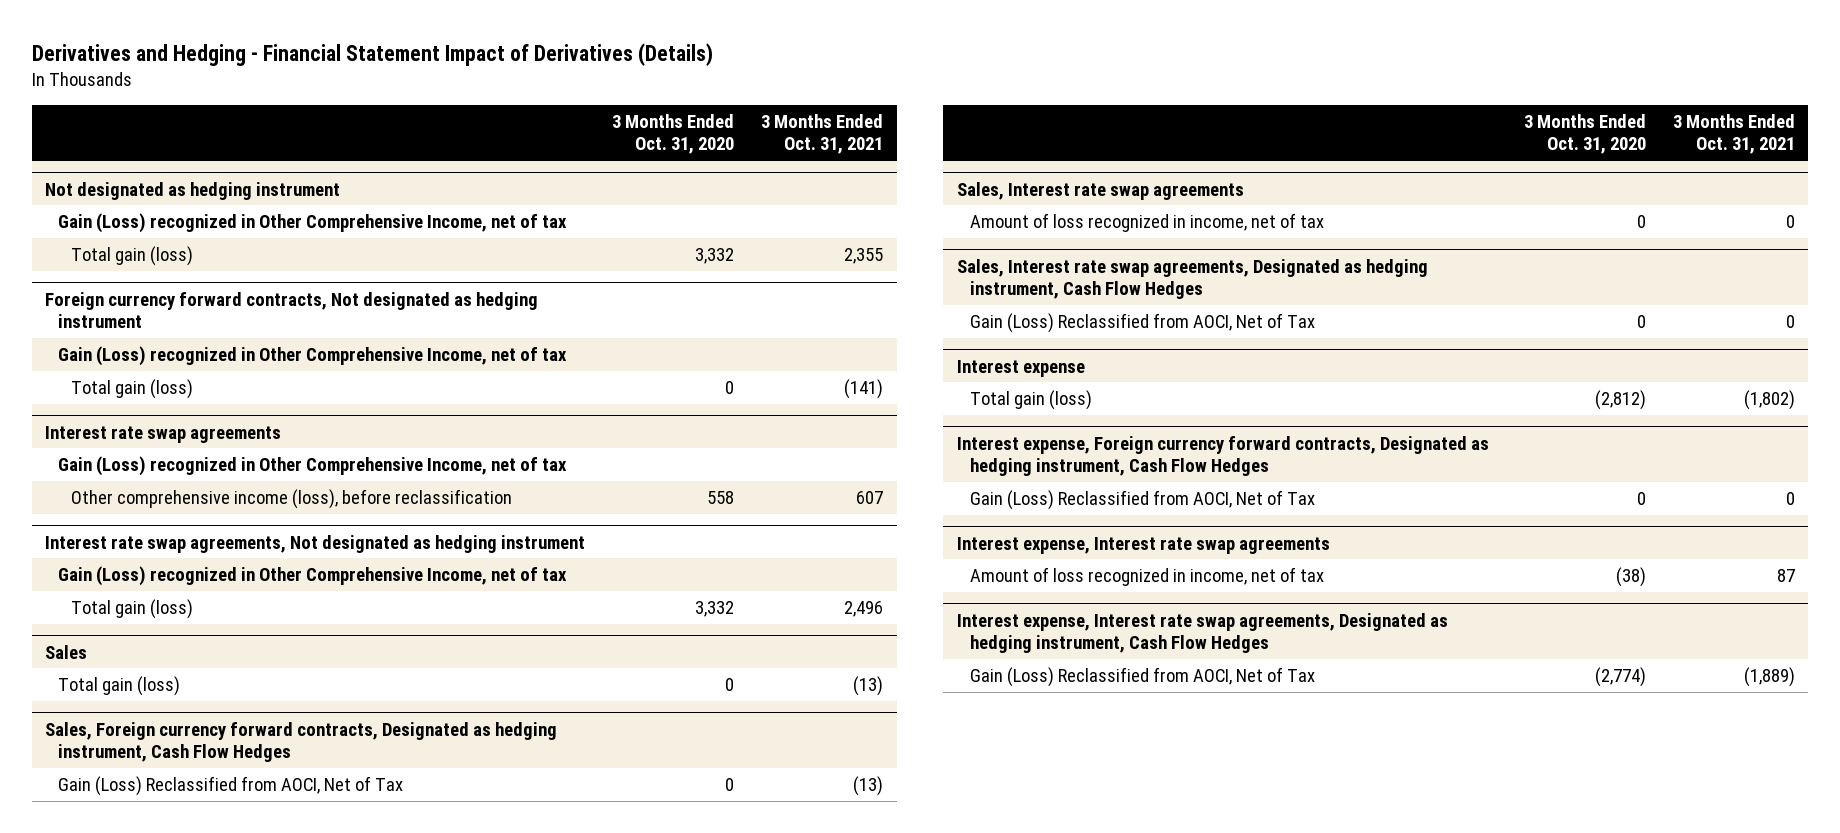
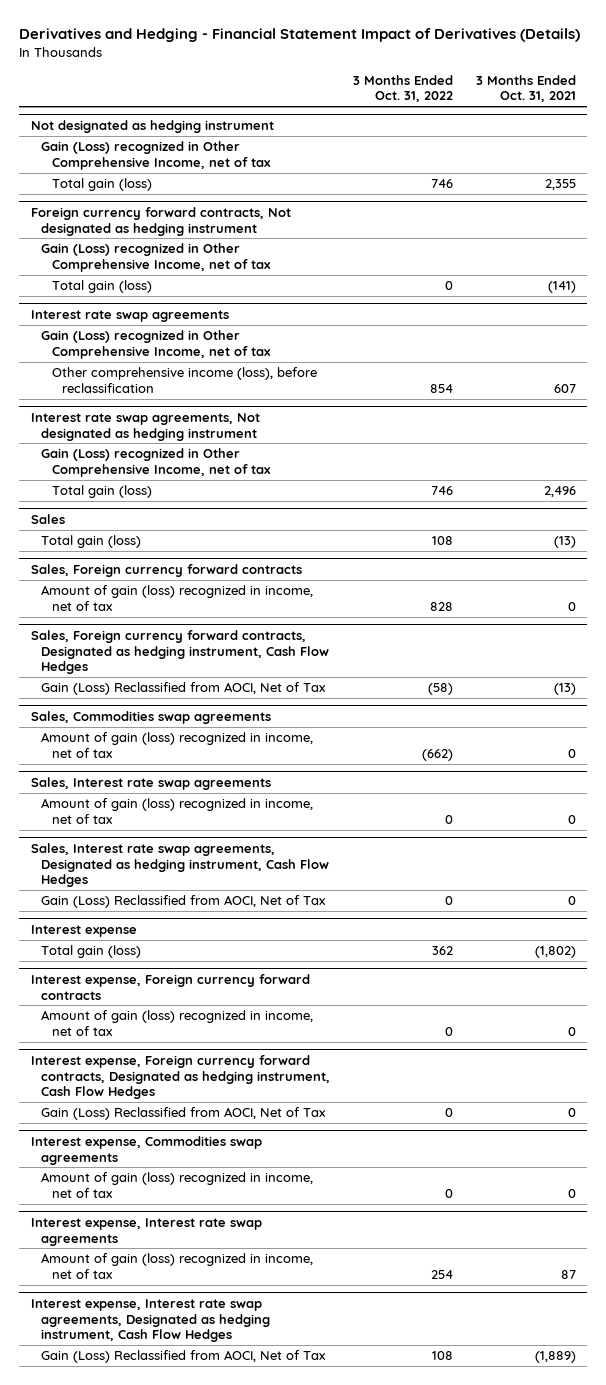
[612,113,735,155] 3 Months Ended Oct. 31, 2020 -> none
none -> [352,74,453,103] 3 Months Ended Oct. 31, 2022
none -> [30,563,302,577] Sales, Foreign currency forward contracts
none -> [41,585,314,611] Amount of gain (loss) recognized in income, net of tax
none -> [30,710,271,724] Sales, Commodities swap agreements
none -> [41,732,314,758] Amount of gain (loss) recognized in income, net of tax
[970,213,1325,233] Amount of loss recognized in income, net of tax -> [41,798,314,824] Amount of gain (loss) recognized in income, net of tax
none -> [30,973,310,1000] Interest expense, Foreign currency forward contracts
none -> [41,1010,314,1036] Amount of gain (loss) recognized in income, net of tax
none -> [30,1135,262,1165] Interest expense, Commodities swap agreements
none -> [41,1172,314,1198] Amount of gain (loss) recognized in income, net of tax
[970,567,1325,587] Amount of loss recognized in income, net of tax -> [41,1253,314,1279] Amount of gain (loss) recognized in income, net of tax

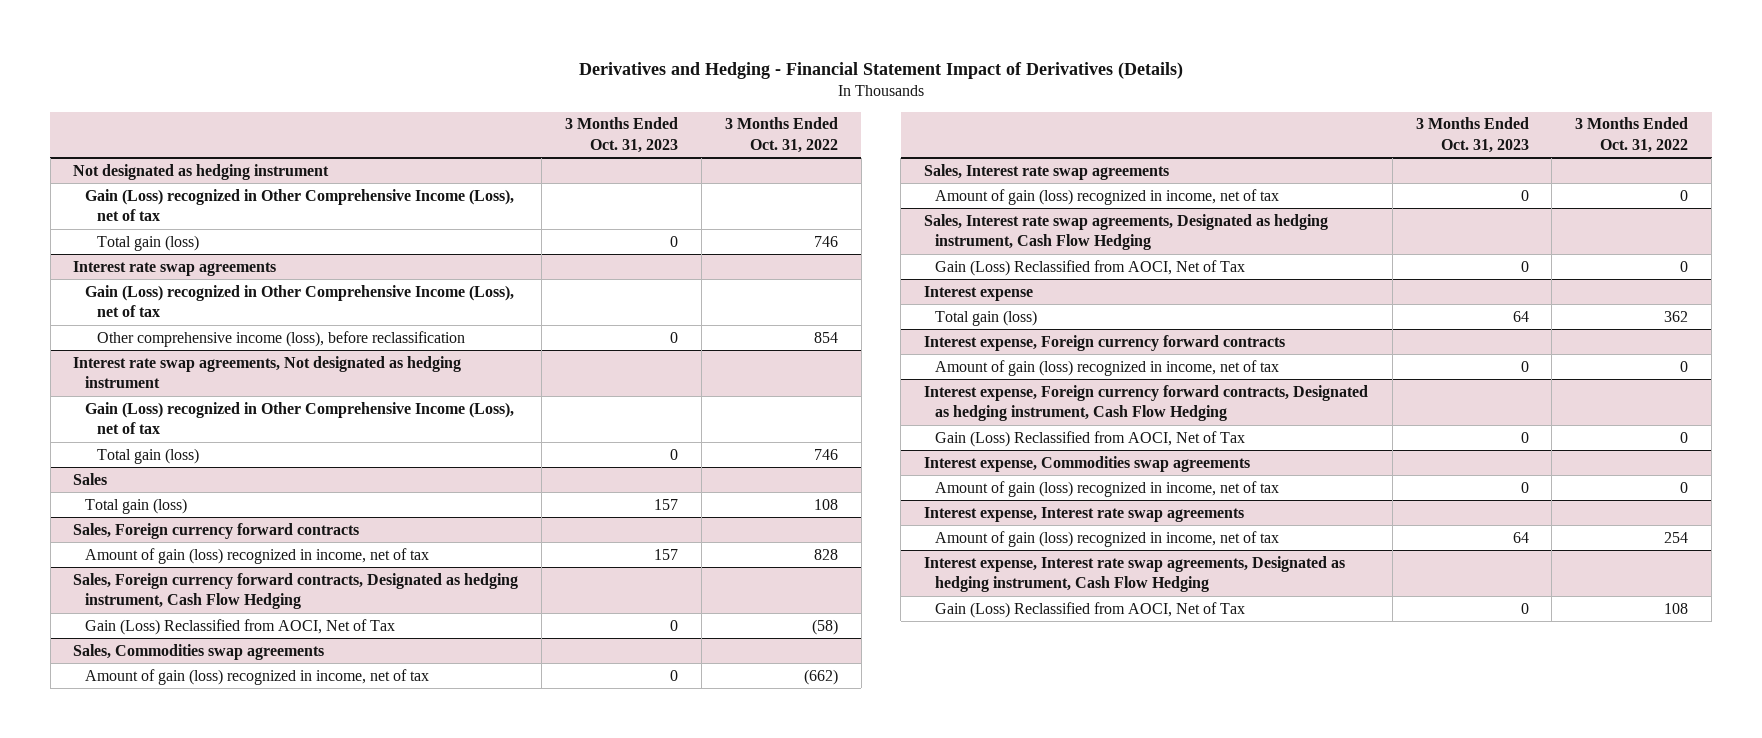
[475,74,576,103] 3 Months Ended Oct. 31, 2021 -> none
none -> [565,117,679,153] 3 Months Ended Oct. 31, 2023
[41,141,271,170] Gain (Loss) recognized in Other Comprehensive Income, net of tax -> [85,188,515,222] Gain (Loss) recognized in Other Comprehensive Income (Loss), net of tax
[30,206,291,236] Foreign currency forward contracts, Not designated as hedging instrument -> none
[41,243,271,272] Gain (Loss) recognized in Other Comprehensive Income, net of tax -> none
[51,280,152,294] Total gain (loss) -> none
[41,330,271,359] Gain (Loss) recognized in Other Comprehensive Income, net of tax -> [85,284,515,318] Gain (Loss) recognized in Other Comprehensive Income (Loss), net of tax
[41,448,271,477] Gain (Loss) recognized in Other Comprehensive Income, net of tax -> [85,401,515,435] Gain (Loss) recognized in Other Comprehensive Income (Loss), net of tax
[30,629,330,675] Sales, Foreign currency forward contracts, Designated as hedging instrument, Cash Flow Hedges -> [73,572,519,610] Sales, Foreign currency forward contracts, Designated as hedging instrument, Cash Flow Hedging
[30,842,330,888] Sales, Interest rate swap agreements, Designated as hedging instrument, Cash Flow Hedges -> [923,213,1328,251] Sales, Interest rate swap agreements, Designated as hedging instrument, Cash Flow Hedging
[30,1054,331,1100] Interest expense, Foreign currency forward contracts, Designated as hedging instrument, Cash Flow Hedges -> [923,384,1368,422] Interest expense, Foreign currency forward contracts, Designated as hedging instrument, Cash Flow Hedging
[30,1298,271,1343] Interest expense, Interest rate swap agreements, Designated as hedging instrument, Cash Flow Hedges -> [923,555,1345,593] Interest expense, Interest rate swap agreements, Designated as hedging instrument, Cash Flow Hedging

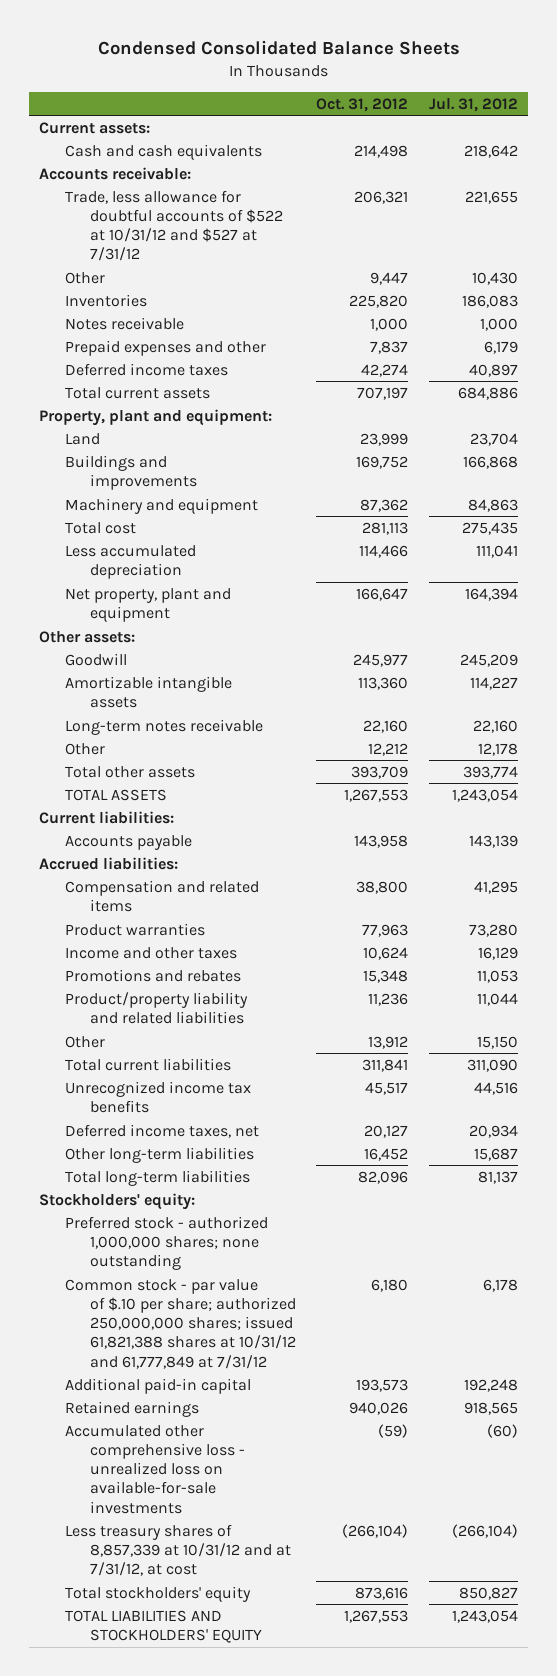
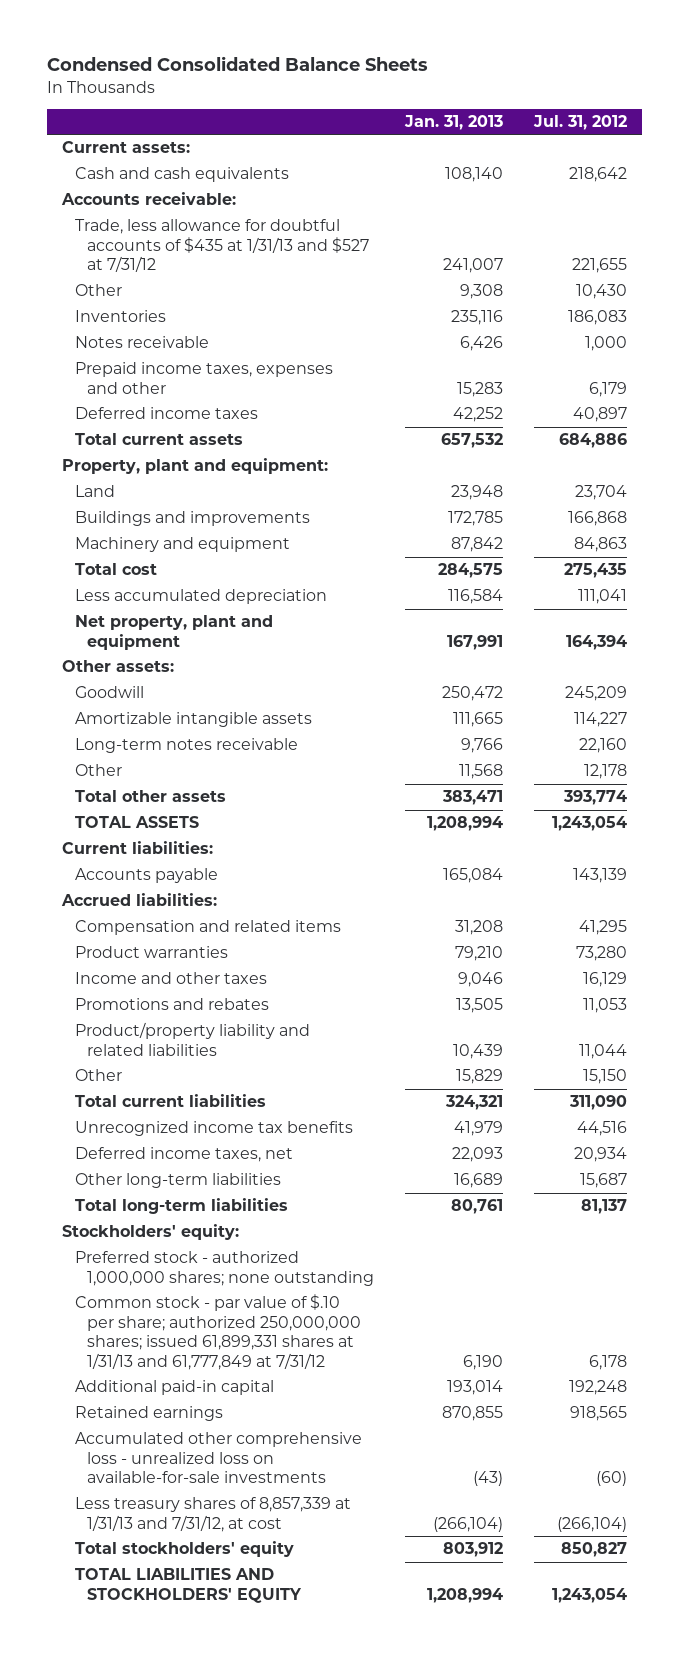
[316,97,409,112] Oct. 31, 2012 -> none
none -> [404,115,504,131] Jan. 31, 2013
[64,189,284,262] Trade, less allowance for doubtful accounts of $522 at 10/31/12 and $527 at 7/31/12 -> [74,219,370,273] Trade, less allowance for doubtful accounts of $435 at 1/31/13 and $527 at 7/31/12
[64,339,266,356] Prepaid expenses and other -> [74,362,333,394] Prepaid income taxes, expenses and other
[64,1278,297,1369] Common stock - par value of $.10 per share; authorized 250,000,000 shares; issued 61,821,388 shares at 10/31/12 and 61,777,849 at 7/31/12 -> [74,1294,362,1370] Common stock - par value of $.10 per share; authorized 250,000,000 shares; issued 61,899,331 shares at 1/31/13 and 61,777,849 at 7/31/12
[64,1523,292,1577] Less treasury shares of 8,857,339 at 10/31/12 and at 7/31/12, at cost -> [74,1497,351,1532] Less treasury shares of 8,857,339 at 1/31/13 and 7/31/12, at cost

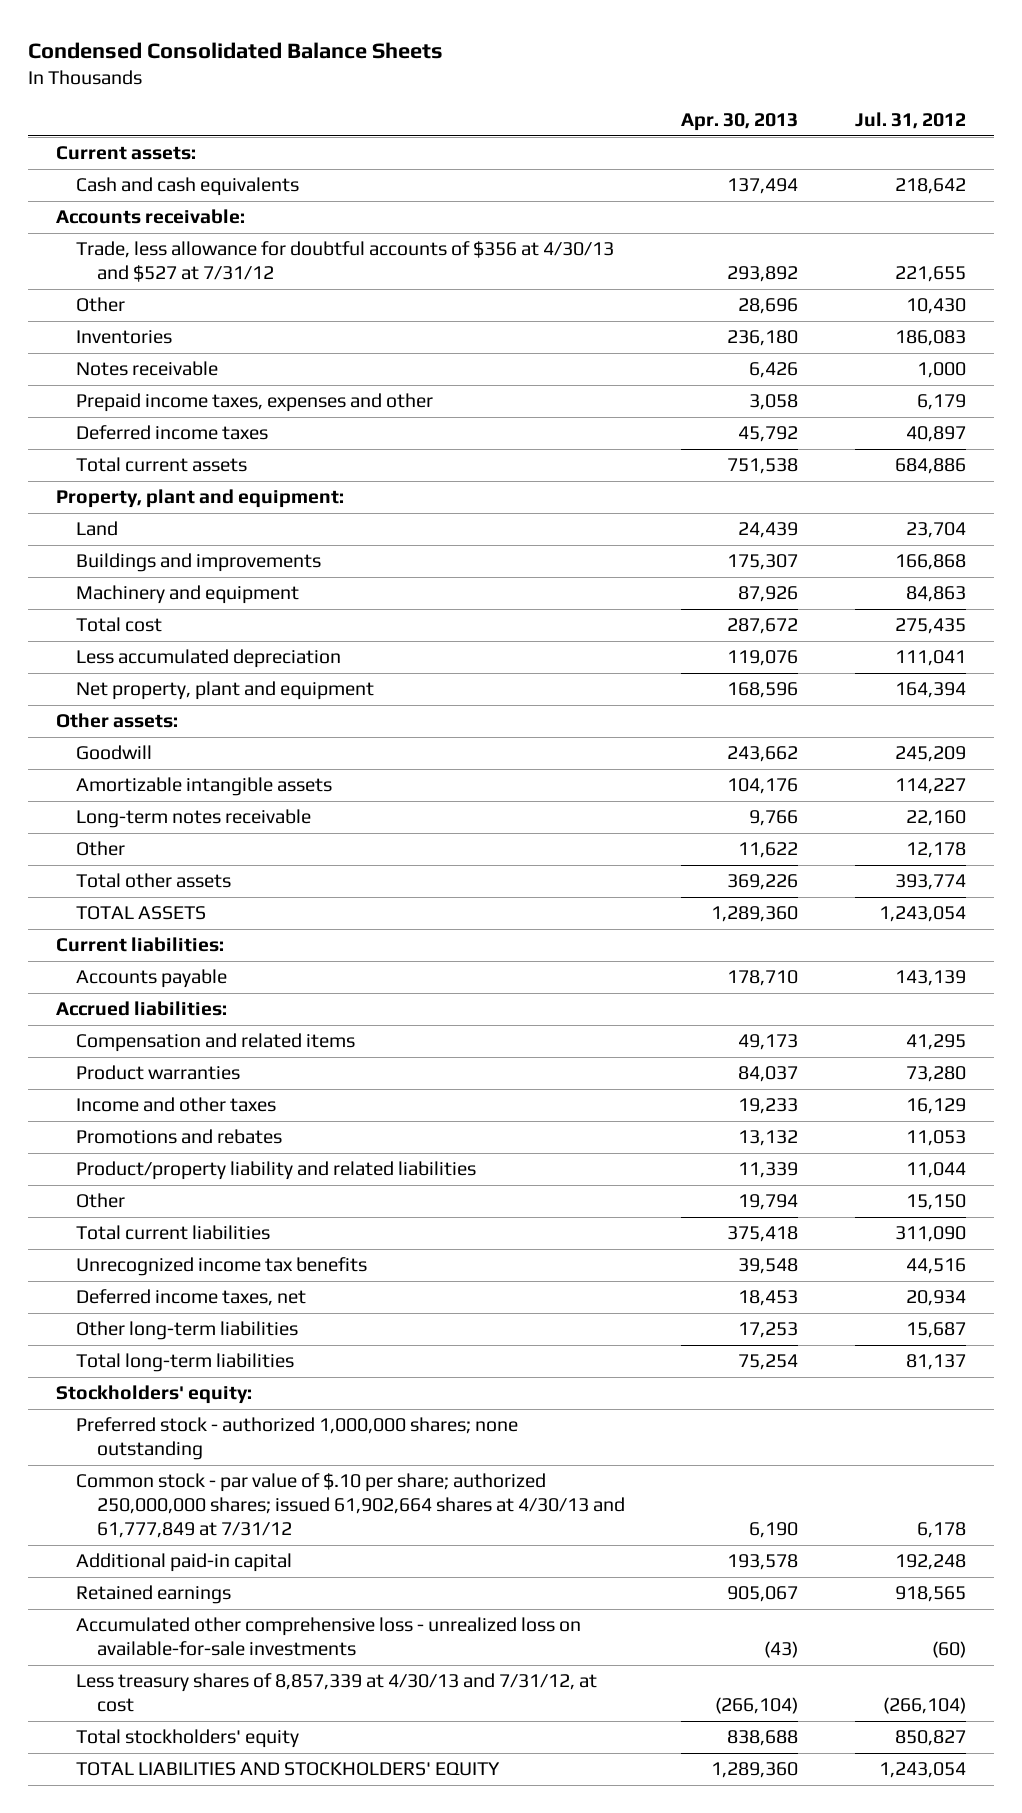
[404,115,504,131] Jan. 31, 2013 -> none
none -> [681,112,799,131] Apr. 30, 2013
[74,219,370,273] Trade, less allowance for doubtful accounts of $435 at 1/31/13 and $527 at 7/31/12 -> [76,241,615,283] Trade, less allowance for doubtful accounts of $356 at 4/30/13 and $527 at 7/31/12
[74,1294,362,1370] Common stock - par value of $.10 per share; authorized 250,000,000 shares; issued 61,899,331 shares at 1/31/13 and 61,777,849 at 7/31/12 -> [76,1473,625,1538] Common stock - par value of $.10 per share; authorized 250,000,000 shares; issued 61,902,664 shares at 4/30/13 and 61,777,849 at 7/31/12
[74,1497,351,1532] Less treasury shares of 8,857,339 at 1/31/13 and 7/31/12, at cost -> [76,1673,598,1713] Less treasury shares of 8,857,339 at 4/30/13 and 7/31/12, at cost

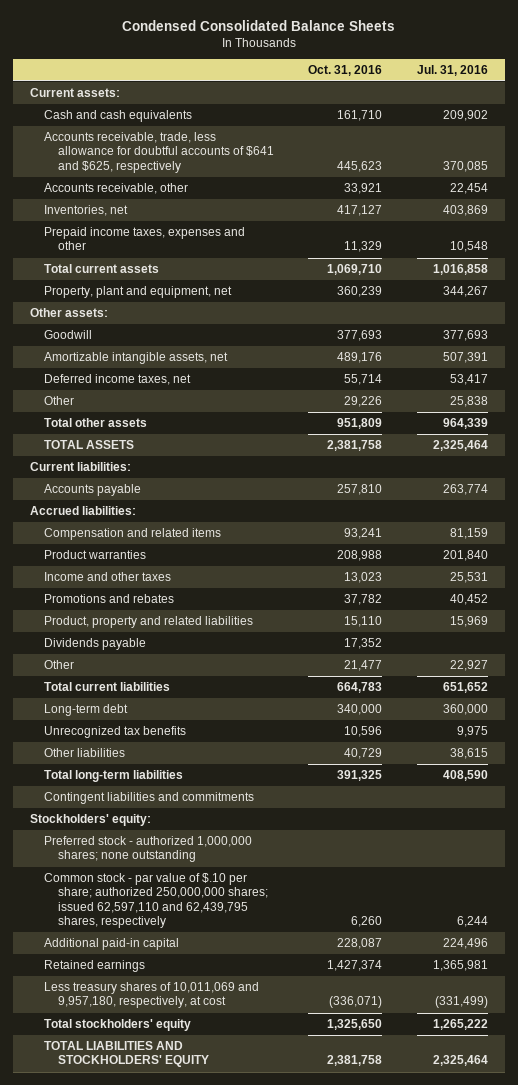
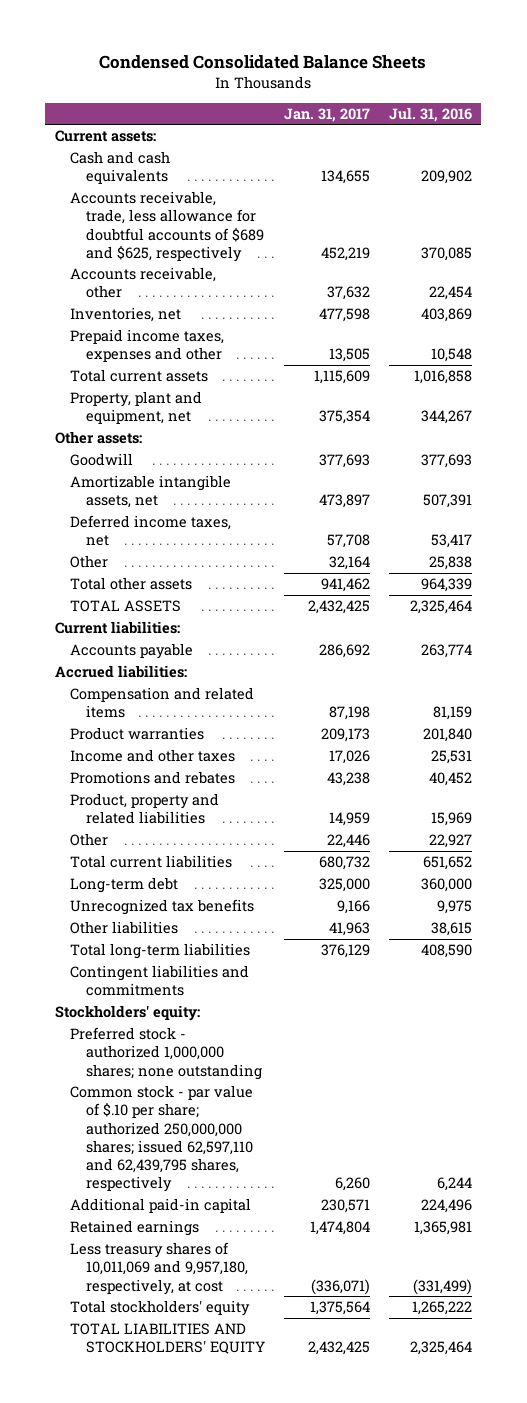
[308,64,383,76] Oct. 31, 2016 -> none
none -> [283,107,370,122] Jan. 31, 2017
[43,132,274,173] Accounts receivable, trade, less allowance for doubtful accounts of $641 and $625, respectively -> [70,191,264,262] Accounts receivable, trade, less allowance for doubtful accounts of $689 and $625, respectively
[43,638,146,651] Dividends payable -> none

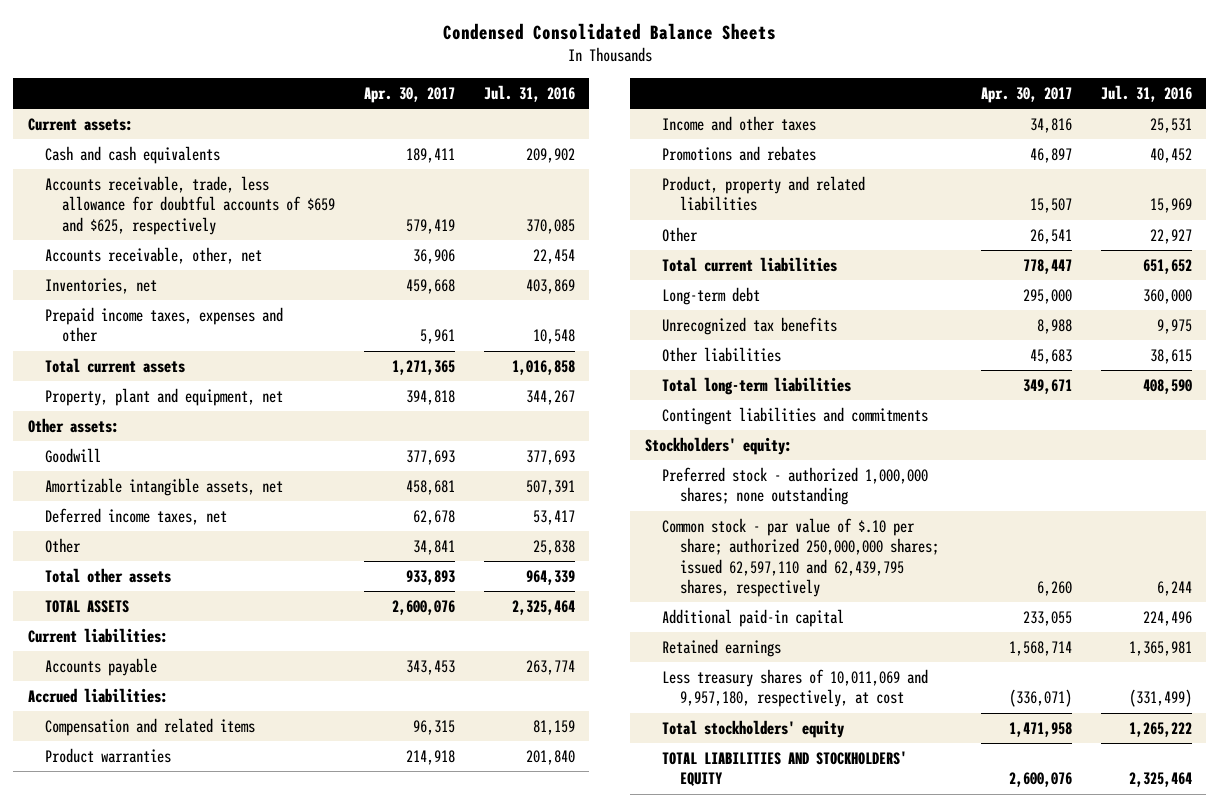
[283,107,370,122] Jan. 31, 2017 -> none
none -> [364,86,456,103] Apr. 30, 2017
[70,191,264,262] Accounts receivable, trade, less allowance for doubtful accounts of $689 and $625, respectively -> [45,175,336,235] Accounts receivable, trade, less allowance for doubtful accounts of $659 and $625, respectively
[70,267,217,299] Accounts receivable, other -> [45,246,263,264] Accounts receivable, other, net

